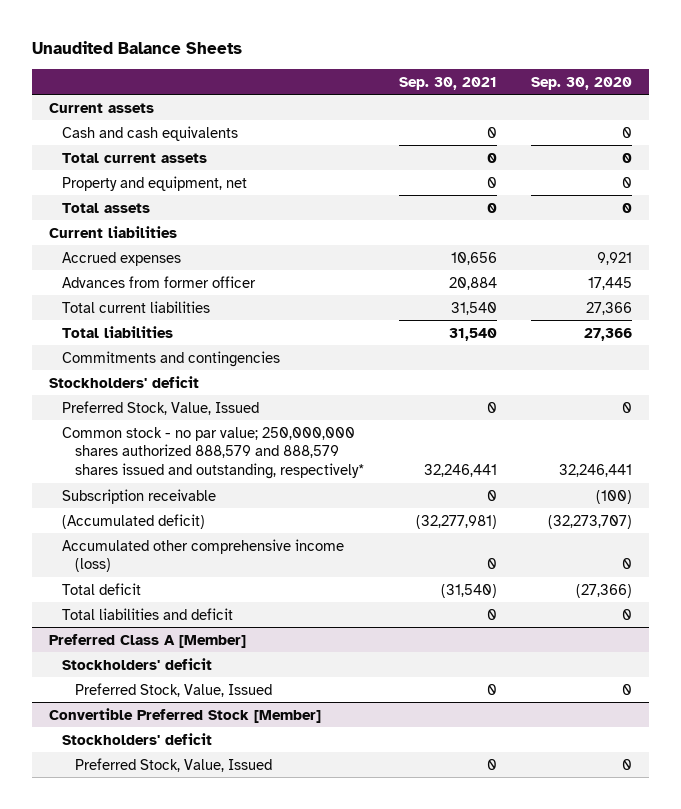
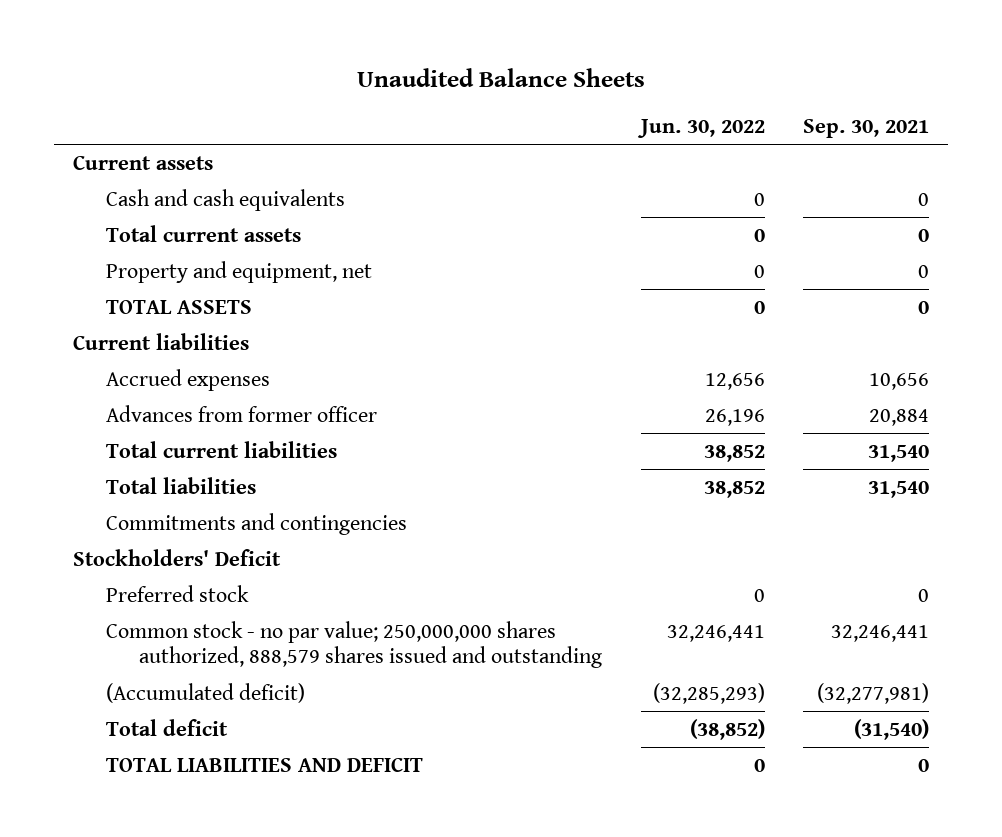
[531,76,633,90] Sep. 30, 2020 -> none
none -> [636,118,765,138] Jun. 30, 2022
[61,202,150,213] Total assets -> [105,299,252,314] TOTAL ASSETS
[61,488,216,504] Subscription receivable -> none
[48,375,199,388] Stockholders' deficit -> [72,548,281,566] Stockholders' Deficit
[61,400,259,415] Preferred Stock, Value, Issued -> [105,584,249,602] Preferred stock
[61,426,366,479] Common stock - no par value; 250,000,000 shares authorized 888,579 and 888,579 shares issued and outstanding, respectively* -> [105,620,603,669] Common stock - no par value; 250,000,000 shares authorized, 888,579 shares issued and outstanding
[61,538,344,573] Accumulated other comprehensive income (loss) -> none
[48,633,246,648] Preferred Class A [Member] -> none
[61,657,212,670] Stockholders' deficit -> none
[75,682,273,697] Preferred Stock, Value, Issued -> none
[48,707,321,723] Convertible Preferred Stock [Member] -> none
[61,732,212,745] Stockholders' deficit -> none
[75,757,273,772] Preferred Stock, Value, Issued -> none
[61,607,233,620] Total liabilities and deficit -> [105,756,423,772] TOTAL LIABILITIES AND DEFICIT

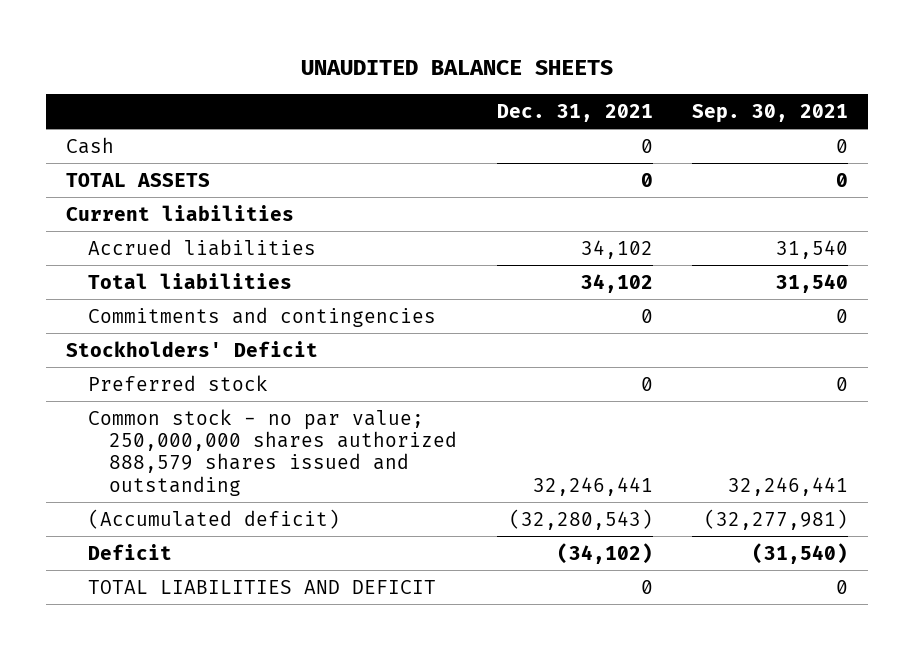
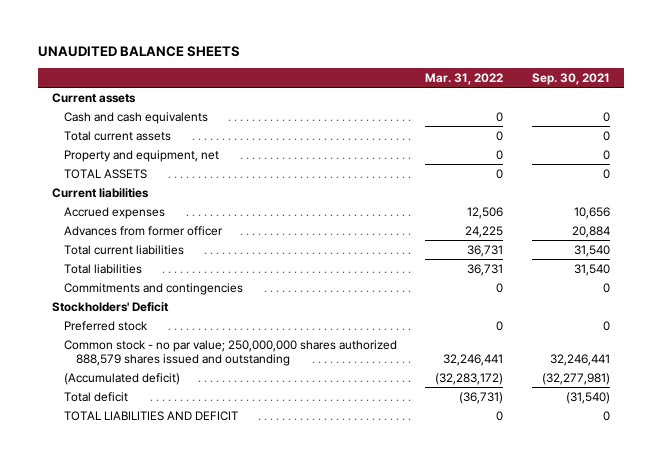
[496,103,653,122] Dec. 31, 2021 -> none
none -> [425,72,504,85] Mar. 31, 2022
[65,136,114,154] Cash -> none
none -> [51,92,136,103] Current assets
none -> [64,111,209,124] Cash and cash equivalents
none -> [64,130,172,141] Total current assets
none -> [64,149,220,162] Property and equipment, net
[87,238,316,256] Accrued liabilities -> [64,206,166,219] Accrued expenses
[776,239,849,259] 31,540 -> [573,206,610,219] 10,656
none -> [64,225,224,236] Advances from former officer
none -> [64,244,185,255] Total current liabilities
[87,543,172,560] Deficit -> [64,391,129,402] Total deficit

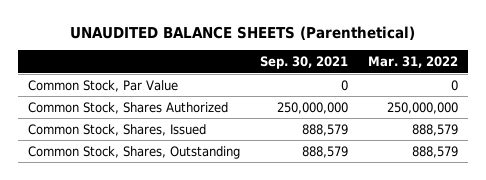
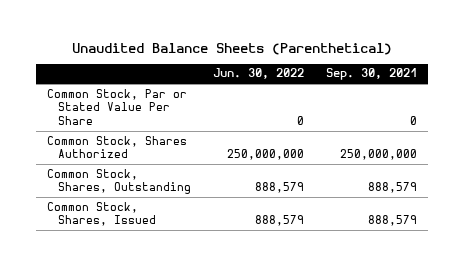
[70,25,416,40] UNAUDITED BALANCE SHEETS (Parenthetical) -> [71,42,392,55] Unaudited Balance Sheets (Parenthetical)
[368,56,459,69] Mar. 31, 2022 -> none
none -> [212,68,304,80] Jun. 30, 2022
[28,79,179,92] Common Stock, Par Value -> [46,88,187,126] Common Stock, Par or Stated Value Per Share
[28,123,207,136] Common Stock, Shares, Issued -> [46,201,156,227] Common Stock, Shares, Issued

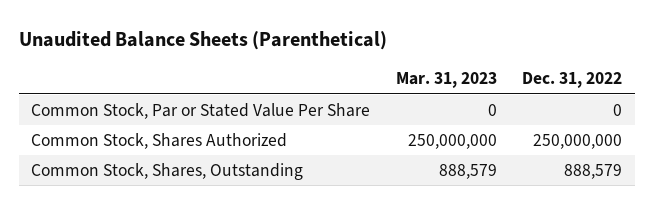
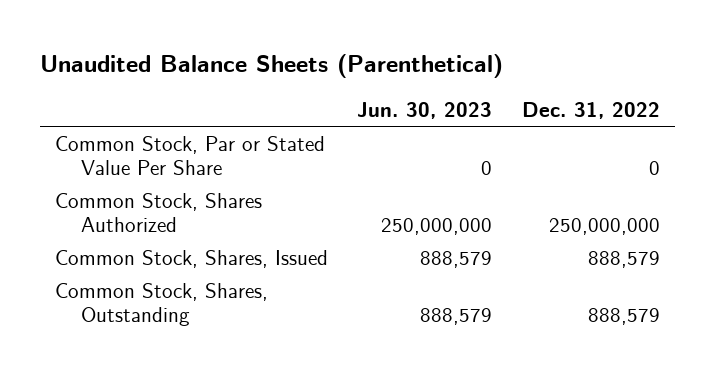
[395,72,497,89] Mar. 31, 2023 -> none
none -> [357,102,493,120] Jun. 30, 2023
none -> [54,249,328,268] Common Stock, Shares, Issued

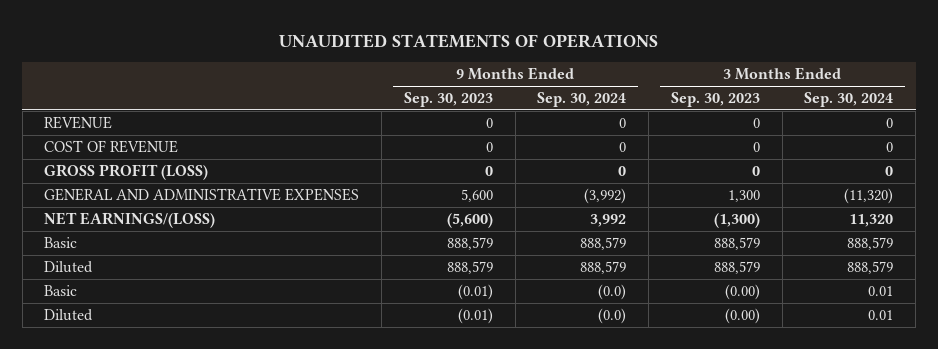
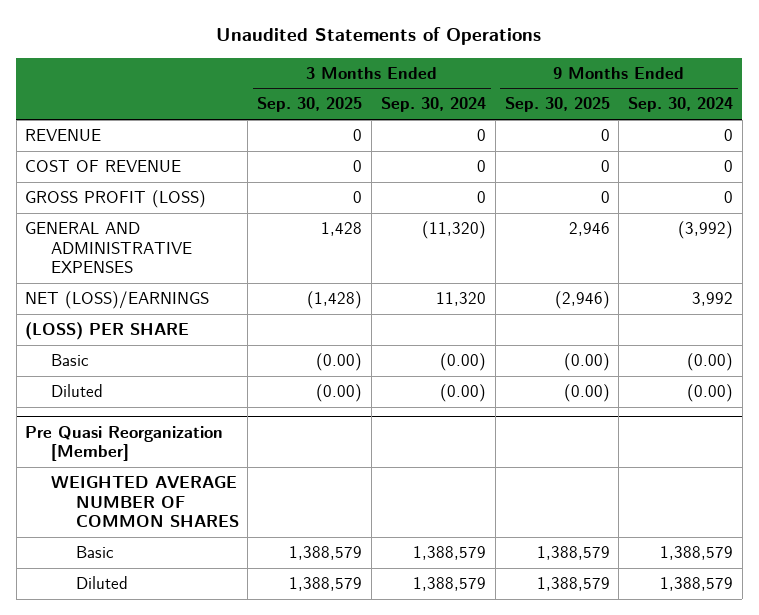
[278,33,658,48] UNAUDITED STATEMENTS OF OPERATIONS -> [216,27,542,46] Unaudited Statements of Operations
[403,92,493,108] Sep. 30, 2023 -> none
[670,92,760,108] Sep. 30, 2023 -> none
none -> [257,97,363,113] Sep. 30, 2025
none -> [504,97,610,113] Sep. 30, 2025
[44,211,216,228] NET EARNINGS/(LOSS) -> [25,291,210,310] NET (LOSS)/EARNINGS
none -> [25,322,190,341] (LOSS) PER SHARE
[580,236,627,250] 888,579 -> [687,353,734,372] (0.00)
[847,236,894,250] 888,579 -> [439,353,486,372] (0.00)
[580,260,627,274] 888,579 -> [687,384,734,403] (0.00)
[847,260,894,274] 888,579 -> [439,384,486,403] (0.00)
none -> [25,425,224,462] Pre Quasi Reorganization [Member]
none -> [50,476,239,527] WEIGHTED AVERAGE NUMBER OF COMMON SHARES
[598,283,627,300] (0.0) -> [660,546,734,561] 1,388,579
[868,285,894,296] 0.01 -> [412,546,486,561] 1,388,579
[598,307,627,324] (0.0) -> [660,577,734,592] 1,388,579
[868,309,894,320] 0.01 -> [412,577,486,592] 1,388,579

